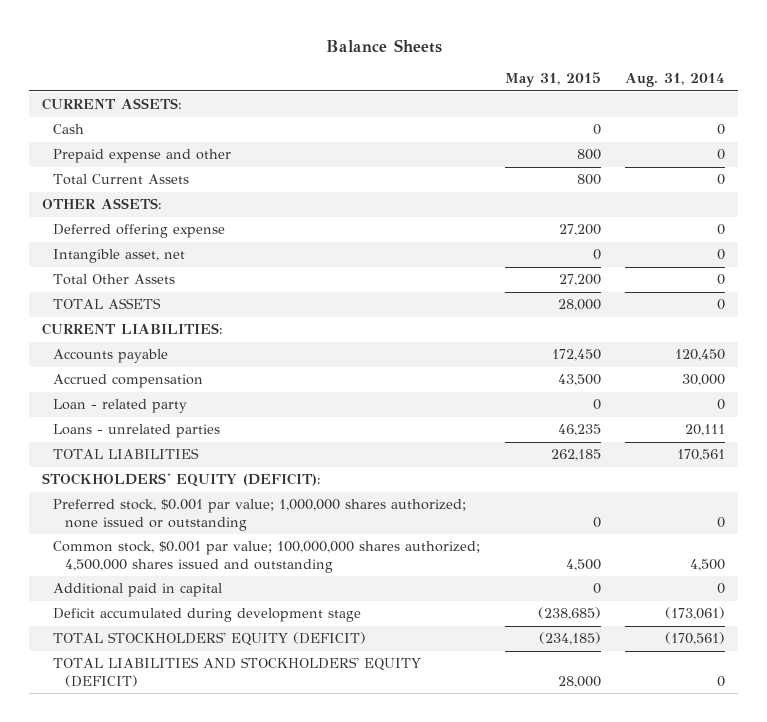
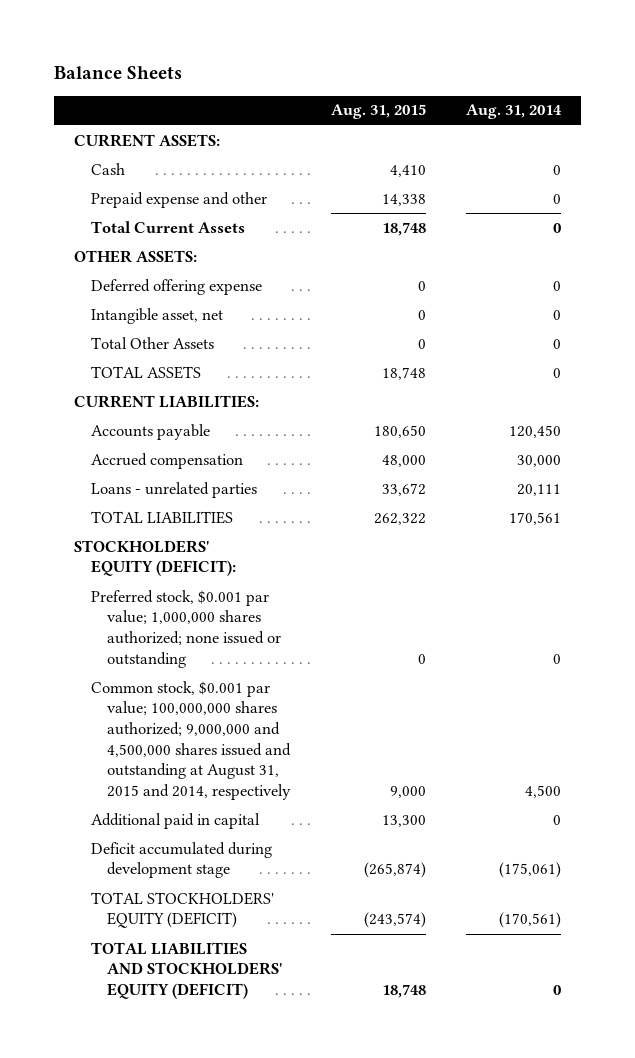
[504,72,601,88] May 31, 2015 -> none
none -> [331,104,427,120] Aug. 31, 2015
[53,399,188,414] Loan - related party -> none
[53,541,481,573] Common stock, $0.001 par value; 100,000,000 shares authorized; 4,500,000 shares issued and outstanding -> [90,680,292,800] Common stock, $0.001 par value; 100,000,000 shares authorized; 9,000,000 and 4,500,000 shares issued and outstanding at August 31, 2015 and 2014, respectively
[665,607,726,621] (173,061) -> [499,862,562,879] (175,061)

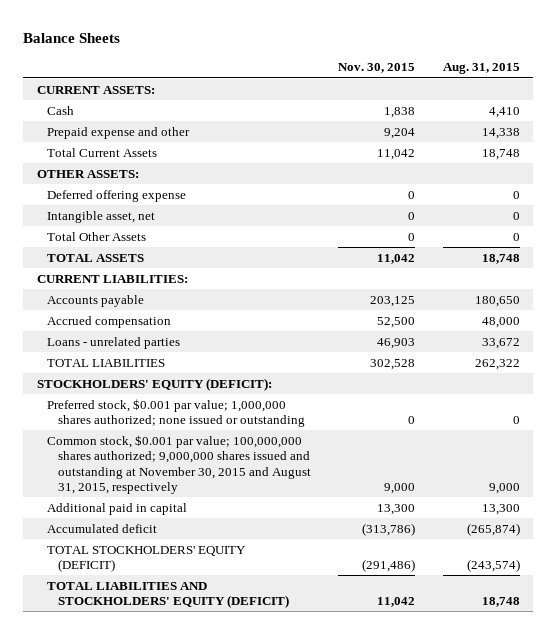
[466,104,563,120] Aug. 31, 2014 -> none
none -> [338,63,416,74] Nov. 30, 2015
[90,680,292,800] Common stock, $0.001 par value; 100,000,000 shares authorized; 9,000,000 and 4,500,000 shares issued and outstanding at August 31, 2015 and 2014, respectively -> [47,434,311,494] Common stock, $0.001 par value; 100,000,000 shares authorized; 9,000,000 shares issued and outstanding at November 30, 2015 and August 31, 2015, respectively
[90,841,272,879] Deficit accumulated during development stage -> [47,523,158,533] Accumulated deficit

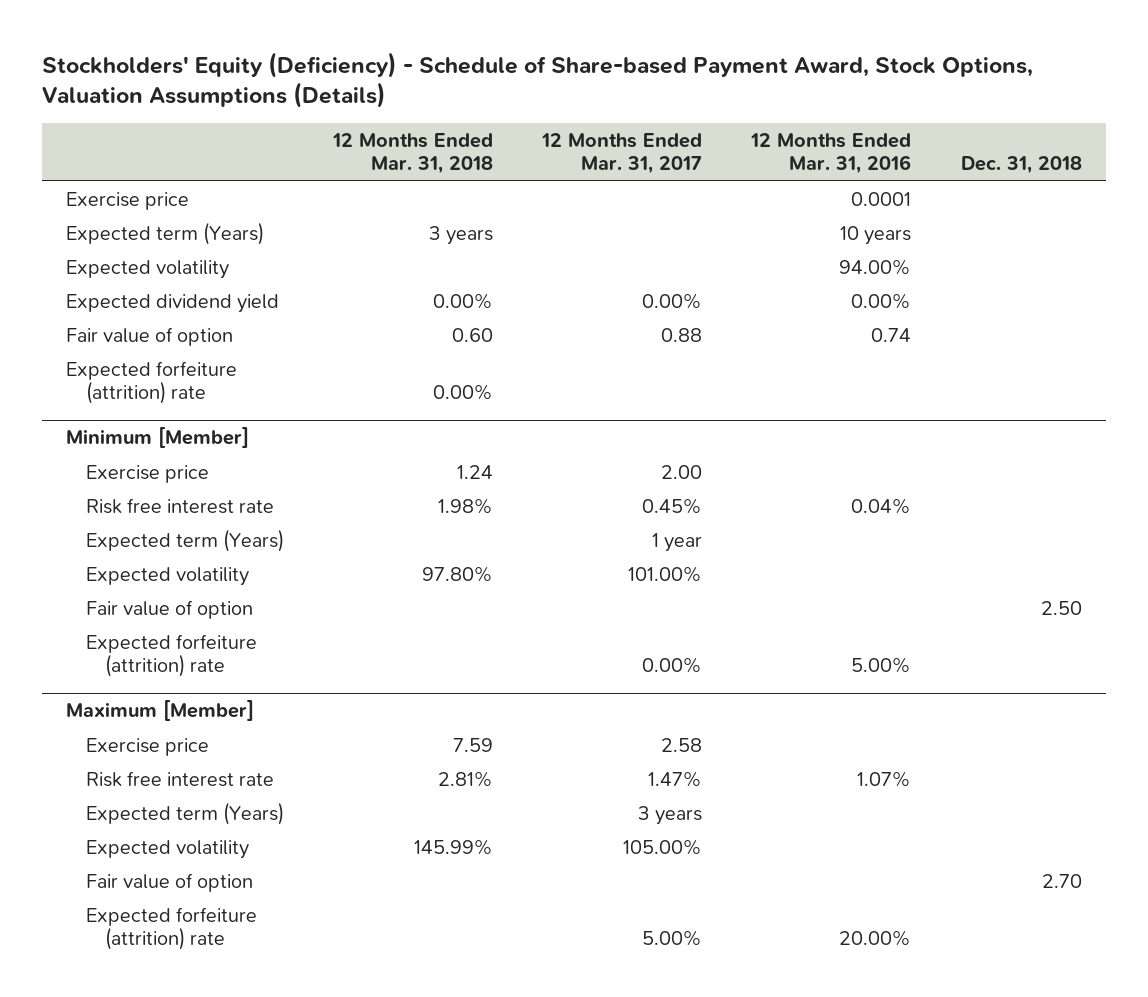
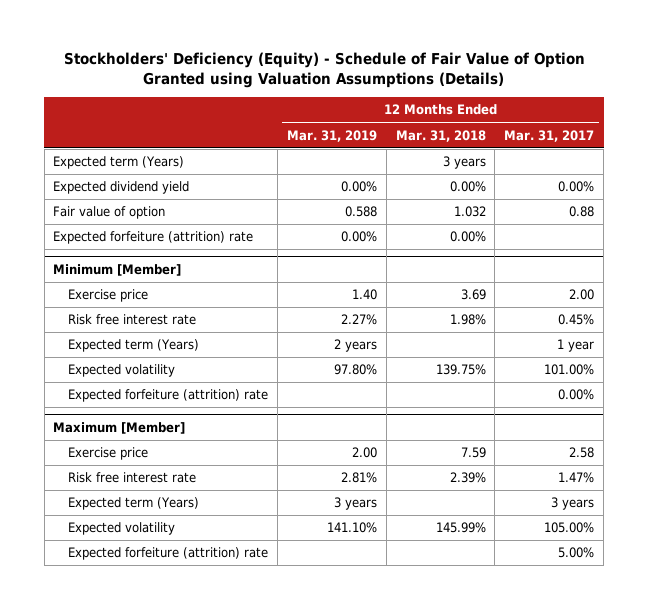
[41,51,1033,109] Stockholders' Equity (Deficiency) - Schedule of Share-based Payment Award, Stock Options, Valuation Assumptions (Details) -> [63,52,585,89] Stockholders' Deficiency (Equity) - Schedule of Fair Value of Option Granted using Valuation Assumptions (Details)
[750,133,912,175] 12 Months Ended Mar. 31, 2016 -> none
[960,156,1082,175] Dec. 31, 2018 -> none
none -> [286,129,377,142] Mar. 31, 2019
[66,191,190,210] Exercise price -> none
[66,259,230,279] Expected volatility -> none
[451,327,493,342] 0.60 -> [453,206,486,218] 1.032
[456,464,493,479] 1.24 -> [460,289,486,301] 3.69
[85,599,253,619] Fair value of option -> none
[421,565,493,582] 97.80% -> [435,364,486,376] 139.75%
[437,770,493,787] 2.81% -> [449,472,486,484] 2.39%
[85,872,253,892] Fair value of option -> none

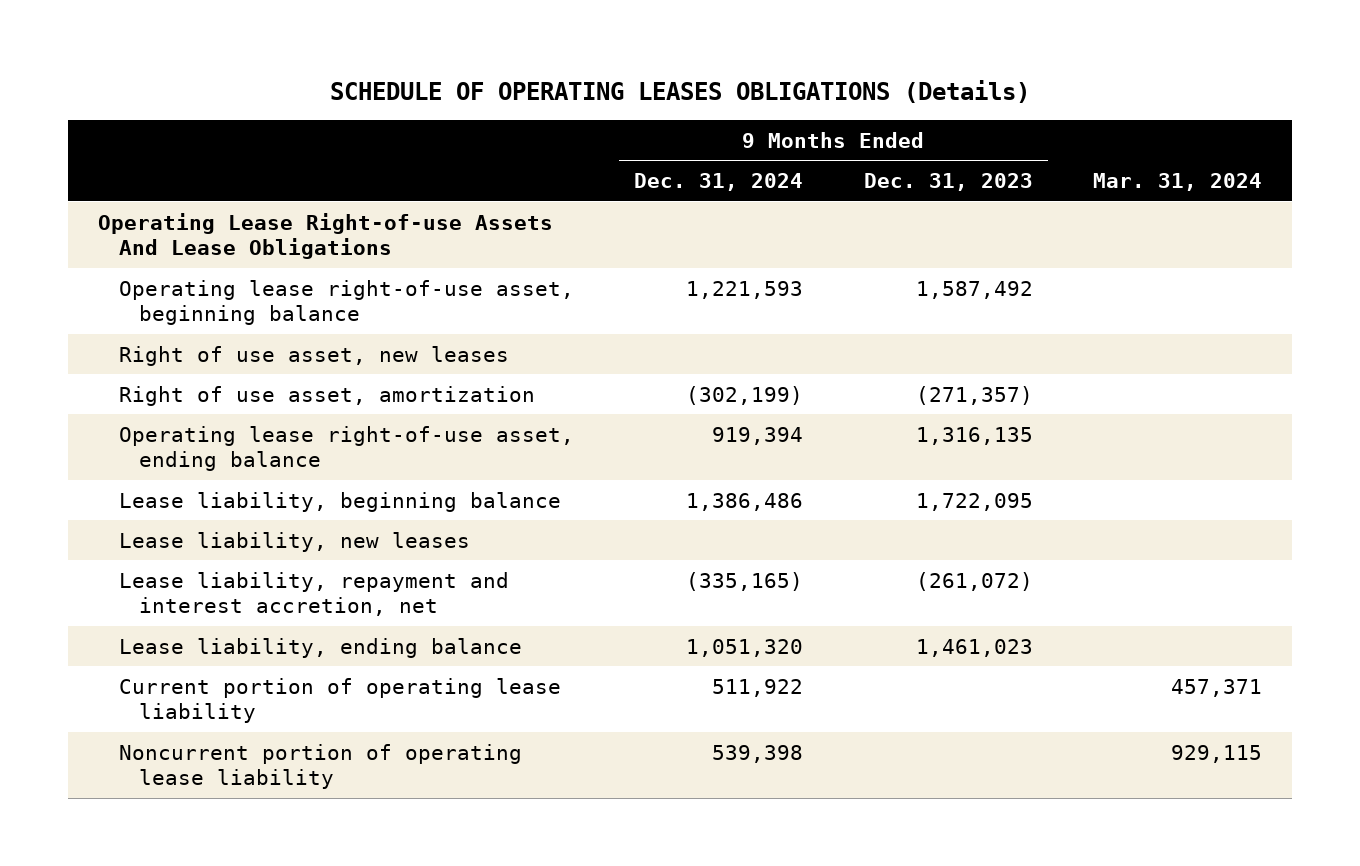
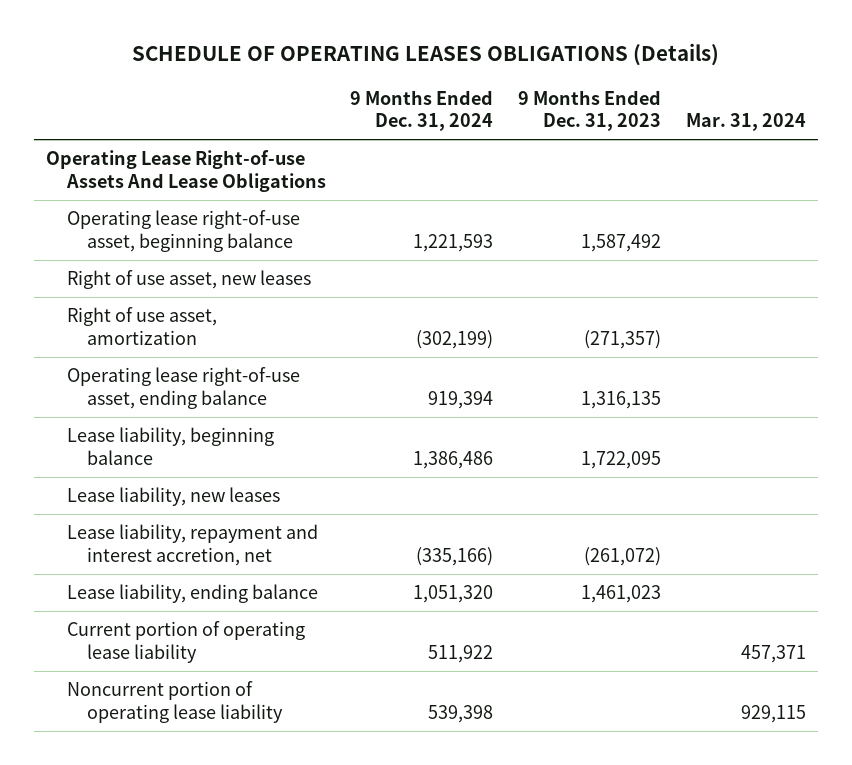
[686,571,804,591] (335,165) -> [416,546,494,566] (335,166)

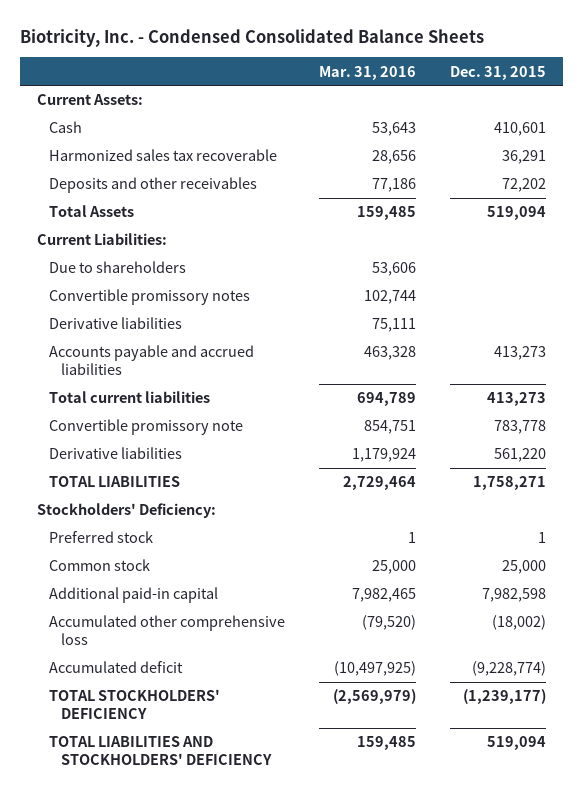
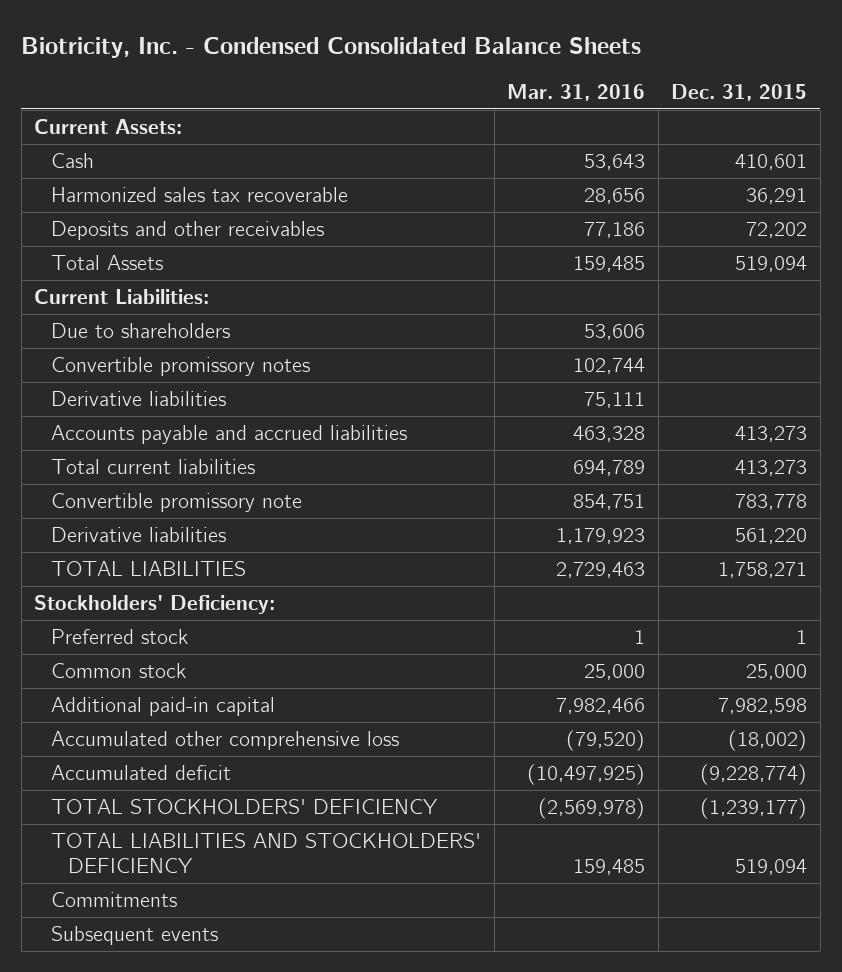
[352,448,417,463] 1,179,924 -> [556,528,646,545] 1,179,923
[343,476,417,491] 2,729,464 -> [556,562,646,579] 2,729,463
[352,588,417,603] 7,982,465 -> [556,698,646,715] 7,982,466
[333,689,417,705] (2,569,979) -> [538,798,646,820] (2,569,978)
none -> [51,892,178,908] Commitments
none -> [51,926,219,946] Subsequent events

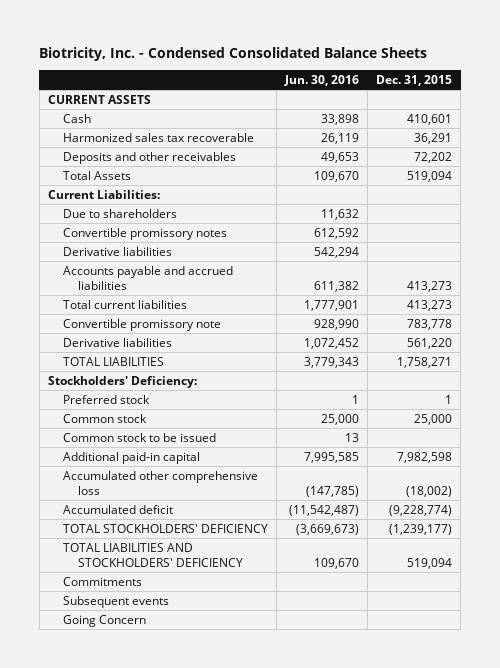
[507,84,646,102] Mar. 31, 2016 -> none
none -> [284,74,360,86] Jun. 30, 2016
[34,119,183,135] Current Assets: -> [47,95,151,105] CURRENT ASSETS
none -> [63,433,217,443] Common stock to be issued
none -> [63,615,147,628] Going Concern

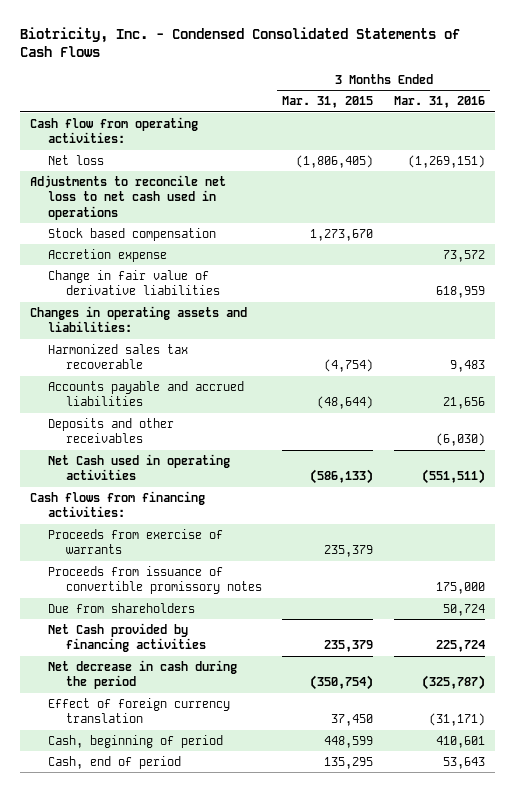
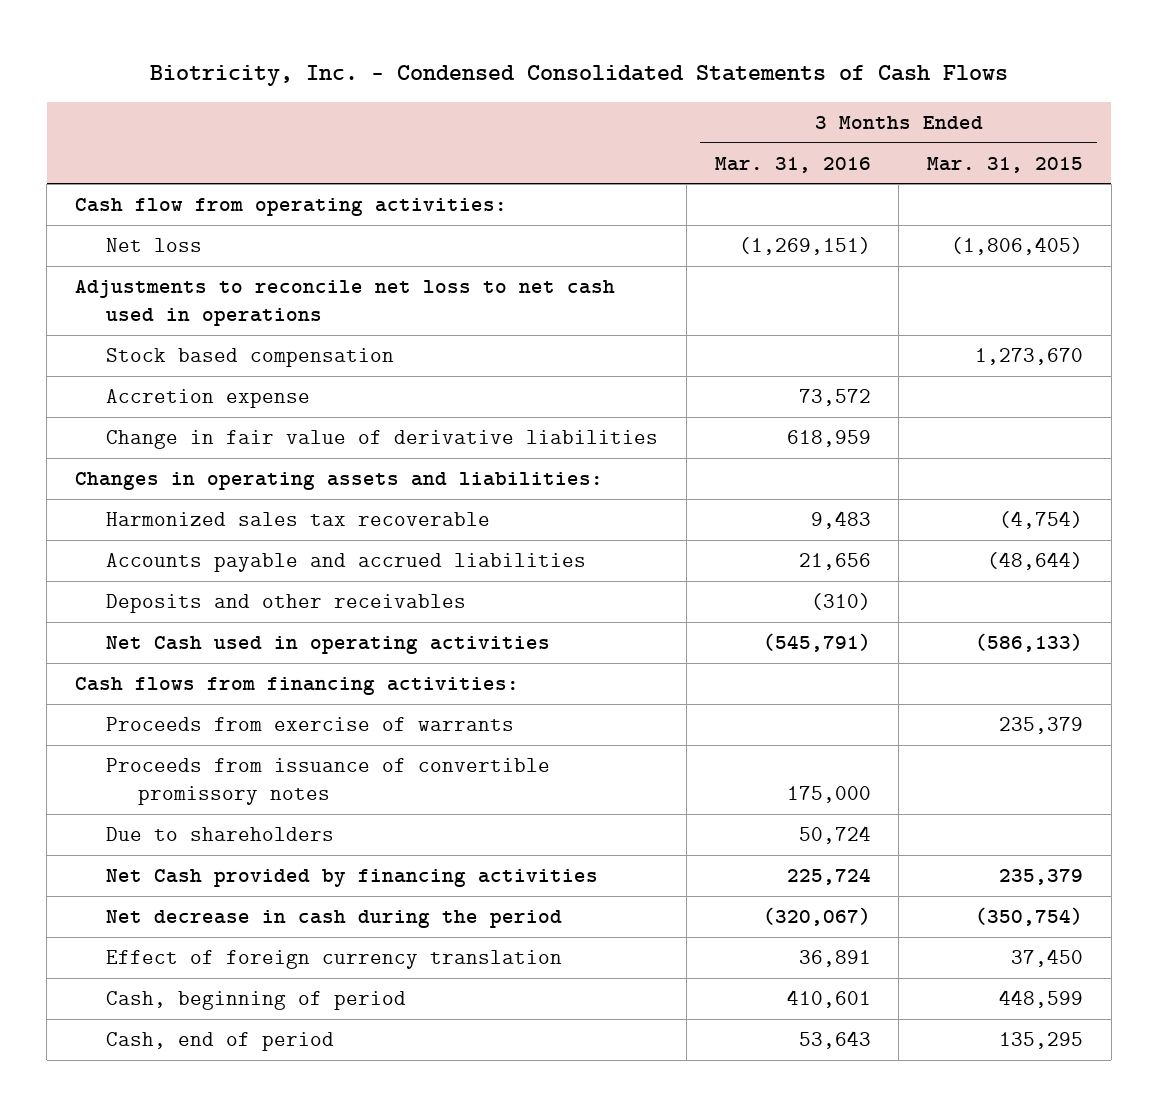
[435,433,485,447] (6,030) -> [810,593,871,611] (310)
[421,469,485,485] (551,511) -> [762,633,871,653] (545,791)
[48,602,196,613] Due from shareholders -> [106,827,335,842] Due to shareholders
[421,675,485,691] (325,787) -> [762,907,871,927] (320,067)
[428,713,485,727] (31,171) -> [798,950,871,968] 36,891

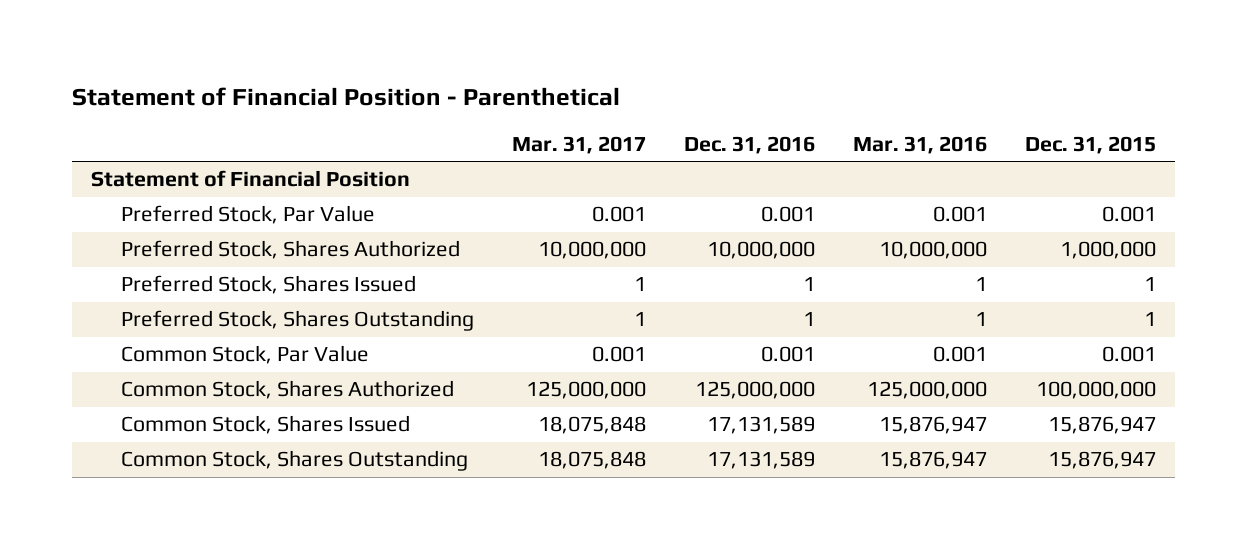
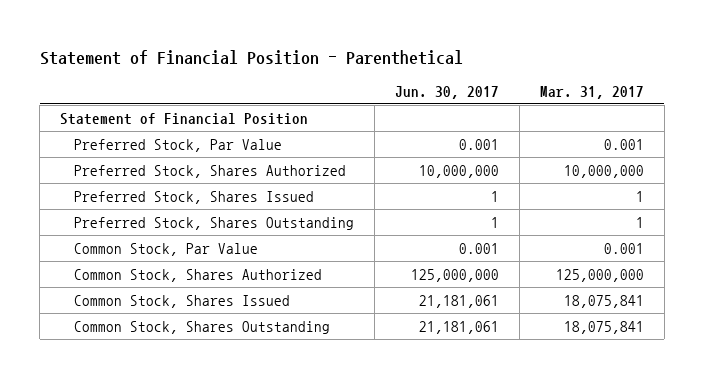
[683,135,815,154] Dec. 31, 2016 -> none
[852,135,987,154] Mar. 31, 2016 -> none
[1025,135,1157,154] Dec. 31, 2015 -> none
none -> [394,85,499,99] Jun. 30, 2017
[537,416,646,435] 18,075,848 -> [563,294,644,308] 18,075,841
[537,451,646,470] 18,075,848 -> [563,320,644,334] 18,075,841

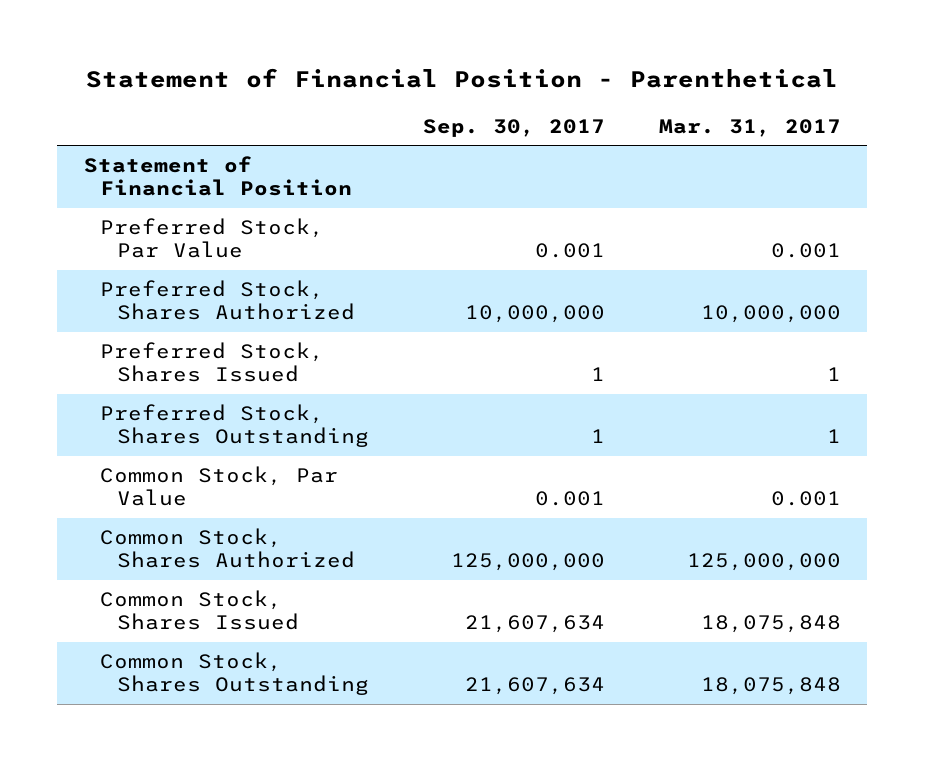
[394,85,499,99] Jun. 30, 2017 -> none
none -> [422,118,605,137] Sep. 30, 2017
[563,294,644,308] 18,075,841 -> [700,615,841,634] 18,075,848
[563,320,644,334] 18,075,841 -> [700,677,841,696] 18,075,848

